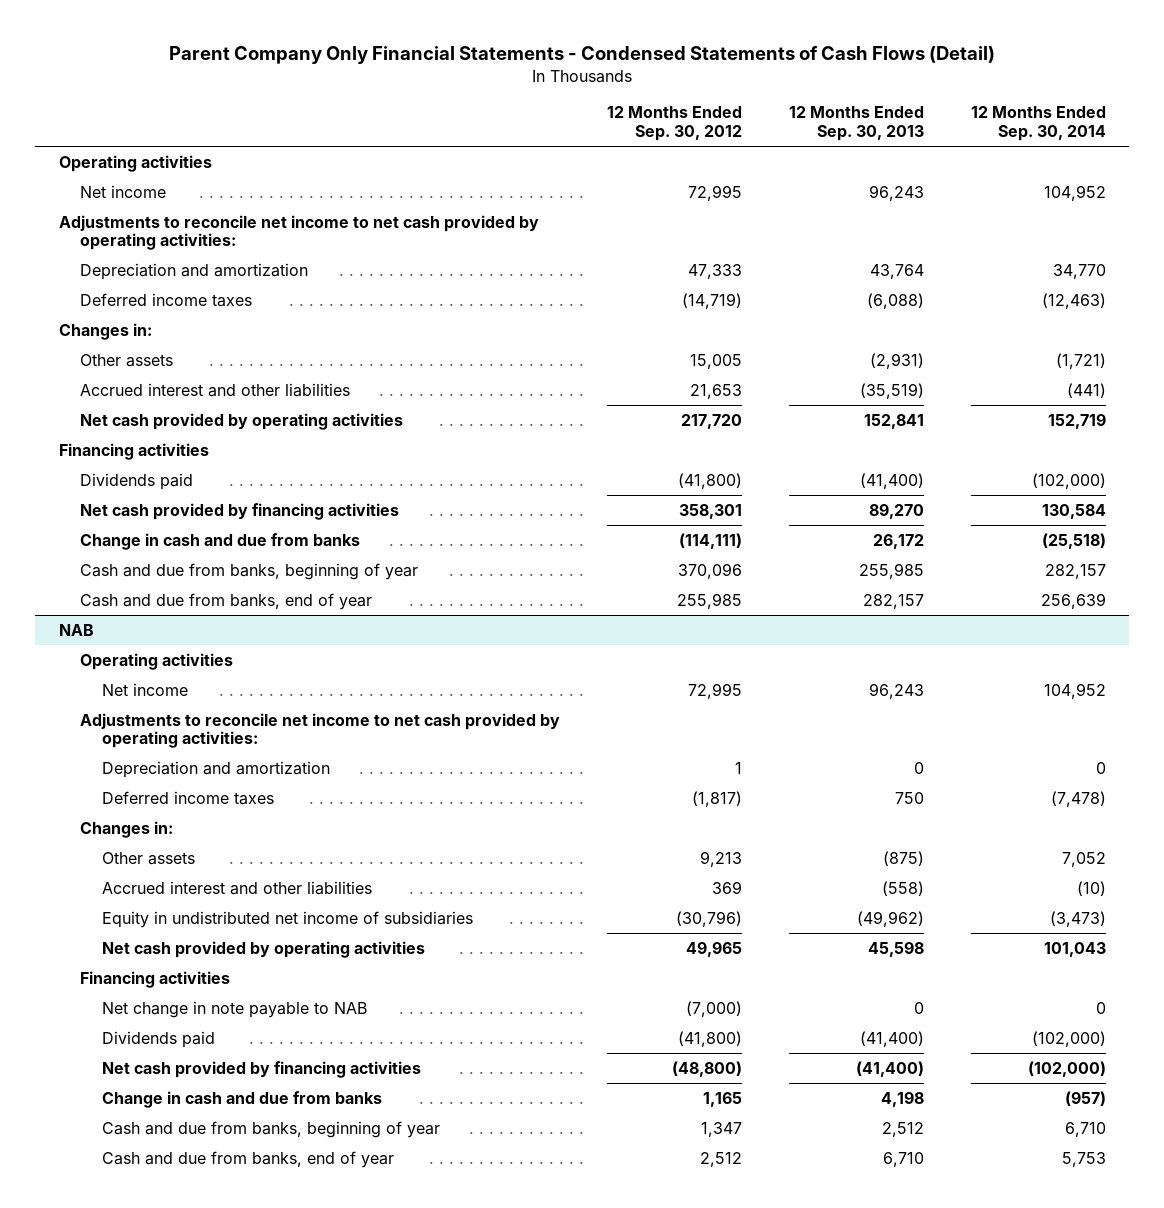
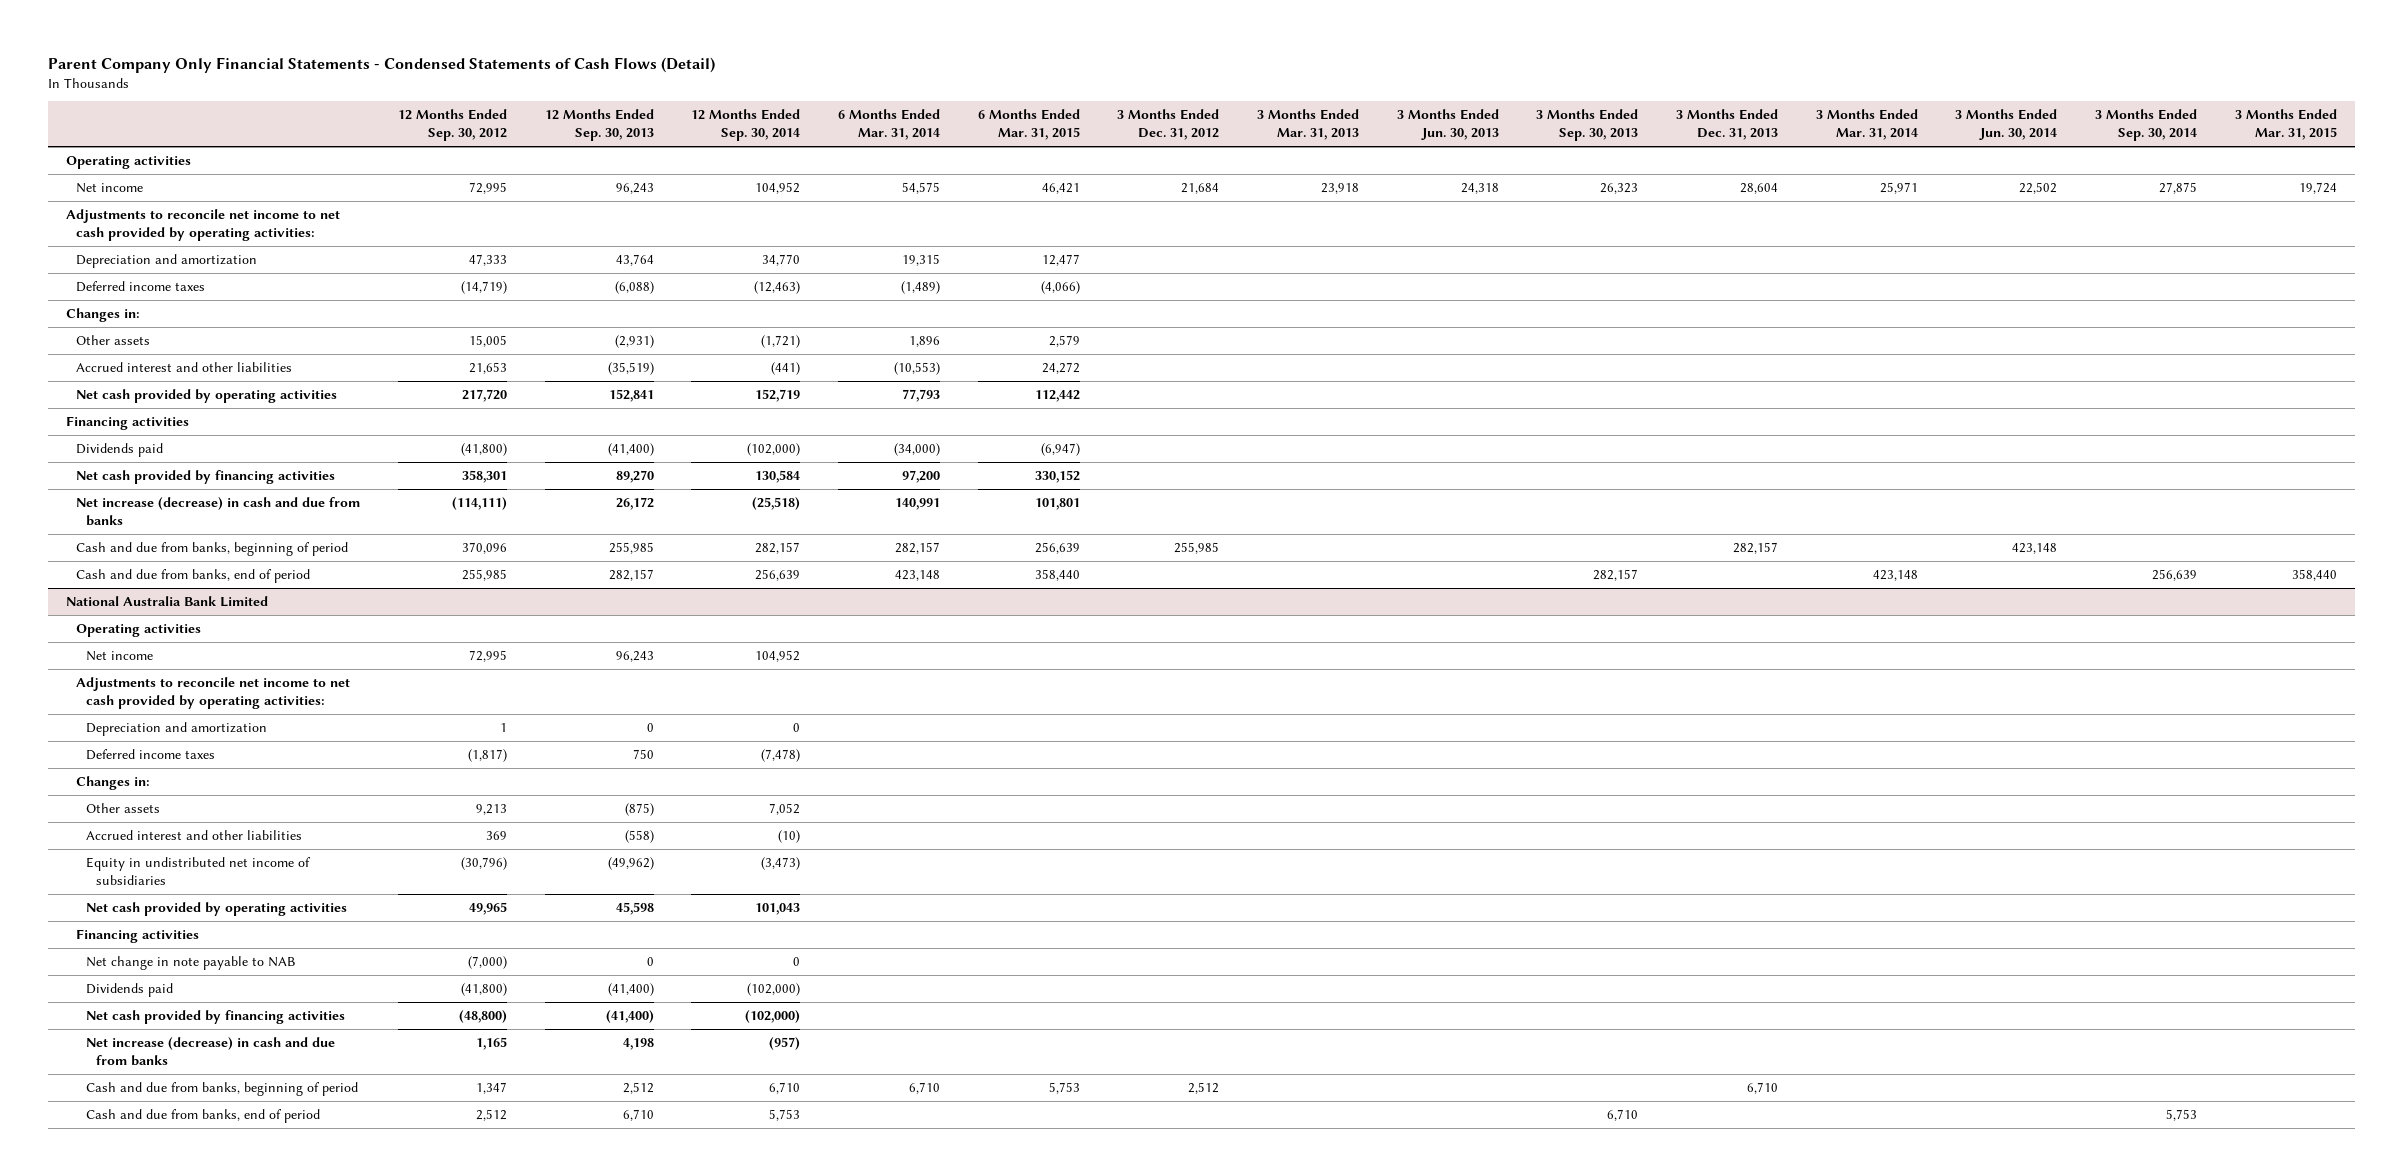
none -> [838,109,941,141] 6 Months Ended Mar. 31, 2014
none -> [977,109,1080,141] 6 Months Ended Mar. 31, 2015
none -> [1117,109,1220,141] 3 Months Ended Dec. 31, 2012
none -> [1257,109,1360,141] 3 Months Ended Mar. 31, 2013
none -> [1396,109,1499,141] 3 Months Ended Jun. 30, 2013
none -> [1536,109,1639,142] 3 Months Ended Sep. 30, 2013
none -> [1675,109,1778,141] 3 Months Ended Dec. 31, 2013
none -> [1815,109,1918,141] 3 Months Ended Mar. 31, 2014
none -> [1955,109,2058,141] 3 Months Ended Jun. 30, 2014
none -> [2094,109,2197,142] 3 Months Ended Sep. 30, 2014
none -> [2234,109,2337,141] 3 Months Ended Mar. 31, 2015
[80,532,361,550] Change in cash and due from banks -> [76,496,361,526] Net increase (decrease) in cash and due from banks
[80,562,419,580] Cash and due from banks, beginning of year -> [76,541,349,556] Cash and due from banks, beginning of period
[80,592,373,610] Cash and due from banks, end of year -> [76,568,311,583] Cash and due from banks, end of period
[58,623,94,636] NAB -> [66,595,269,607] National Australia Bank Limited
[102,1090,383,1108] Change in cash and due from banks -> [86,1036,336,1066] Net increase (decrease) in cash and due from banks
[102,1120,441,1138] Cash and due from banks, beginning of year -> [86,1081,359,1096] Cash and due from banks, beginning of period
[102,1150,395,1168] Cash and due from banks, end of year -> [86,1108,321,1123] Cash and due from banks, end of period

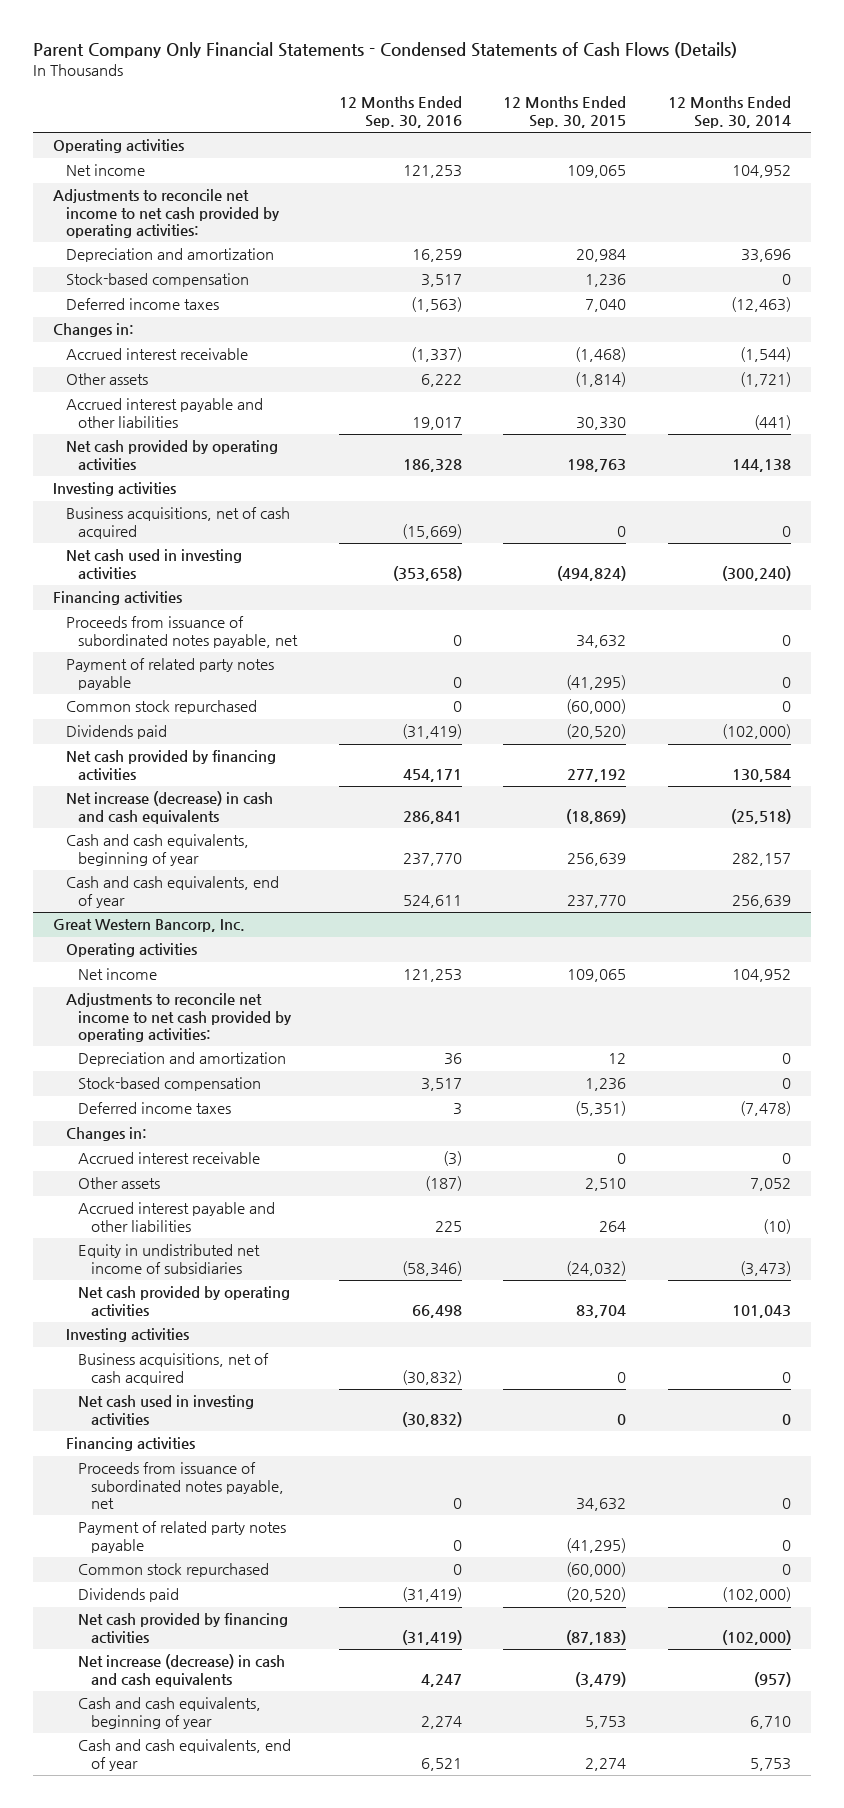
[47,56,715,73] Parent Company Only Financial Statements - Condensed Statements of Cash Flows (Detail) -> [32,42,737,59] Parent Company Only Financial Statements - Condensed Statements of Cash Flows (Details)
[398,109,508,142] 12 Months Ended Sep. 30, 2012 -> none
[544,109,654,142] 12 Months Ended Sep. 30, 2013 -> none
[838,109,941,141] 6 Months Ended Mar. 31, 2014 -> none
[977,109,1080,141] 6 Months Ended Mar. 31, 2015 -> none
[1117,109,1220,141] 3 Months Ended Dec. 31, 2012 -> none
[1257,109,1360,141] 3 Months Ended Mar. 31, 2013 -> none
[1396,109,1499,141] 3 Months Ended Jun. 30, 2013 -> none
[1536,109,1639,142] 3 Months Ended Sep. 30, 2013 -> none
[1675,109,1778,141] 3 Months Ended Dec. 31, 2013 -> none
[1815,109,1918,141] 3 Months Ended Mar. 31, 2014 -> none
[1955,109,2058,141] 3 Months Ended Jun. 30, 2014 -> none
[2094,109,2197,142] 3 Months Ended Sep. 30, 2014 -> none
[2234,109,2337,141] 3 Months Ended Mar. 31, 2015 -> none
none -> [338,96,462,128] 12 Months Ended Sep. 30, 2016
none -> [503,96,627,128] 12 Months Ended Sep. 30, 2015
[762,253,801,266] 34,770 -> [740,249,791,263] 33,696
none -> [65,273,249,288] Stock-based compensation
none -> [65,348,248,361] Accrued interest receivable
[76,361,293,372] Accrued interest and other liabilities -> [65,398,263,428] Accrued interest payable and other liabilities
[755,388,801,402] 152,719 -> [731,458,791,472] 144,138
none -> [53,482,177,497] Investing activities
none -> [65,507,290,539] Business acquisitions, net of cash acquired
none -> [65,549,242,579] Net cash used in investing activities
none -> [65,616,299,648] Proceeds from issuance of subordinated notes payable, net
none -> [65,658,274,690] Payment of related party notes payable
none -> [65,700,257,715] Common stock repurchased
[76,496,361,526] Net increase (decrease) in cash and due from banks -> [65,791,273,824] Net increase (decrease) in cash and cash equivalents
[76,541,349,556] Cash and due from banks, beginning of period -> [65,834,249,866] Cash and cash equivalents, beginning of year
[76,568,311,583] Cash and due from banks, end of period -> [65,876,279,908] Cash and cash equivalents, end of year
[66,595,269,607] National Australia Bank Limited -> [53,919,246,933] Great Western Bancorp, Inc.
none -> [78,1077,262,1092] Stock-based compensation
none -> [78,1152,261,1165] Accrued interest receivable
[86,829,303,840] Accrued interest and other liabilities -> [78,1202,276,1232] Accrued interest payable and other liabilities
none -> [65,1328,189,1343] Investing activities
none -> [78,1353,270,1385] Business acquisitions, net of cash acquired
none -> [78,1395,255,1425] Net cash used in investing activities
[86,955,297,970] Net change in note payable to NAB -> none
none -> [78,1462,284,1510] Proceeds from issuance of subordinated notes payable, net
none -> [78,1521,287,1553] Payment of related party notes payable
none -> [78,1563,270,1578] Common stock repurchased
[86,1036,336,1066] Net increase (decrease) in cash and due from banks -> [78,1654,286,1687] Net increase (decrease) in cash and cash equivalents
[86,1081,359,1096] Cash and due from banks, beginning of period -> [78,1697,262,1729] Cash and cash equivalents, beginning of year
[86,1108,321,1123] Cash and due from banks, end of period -> [78,1739,292,1771] Cash and cash equivalents, end of year

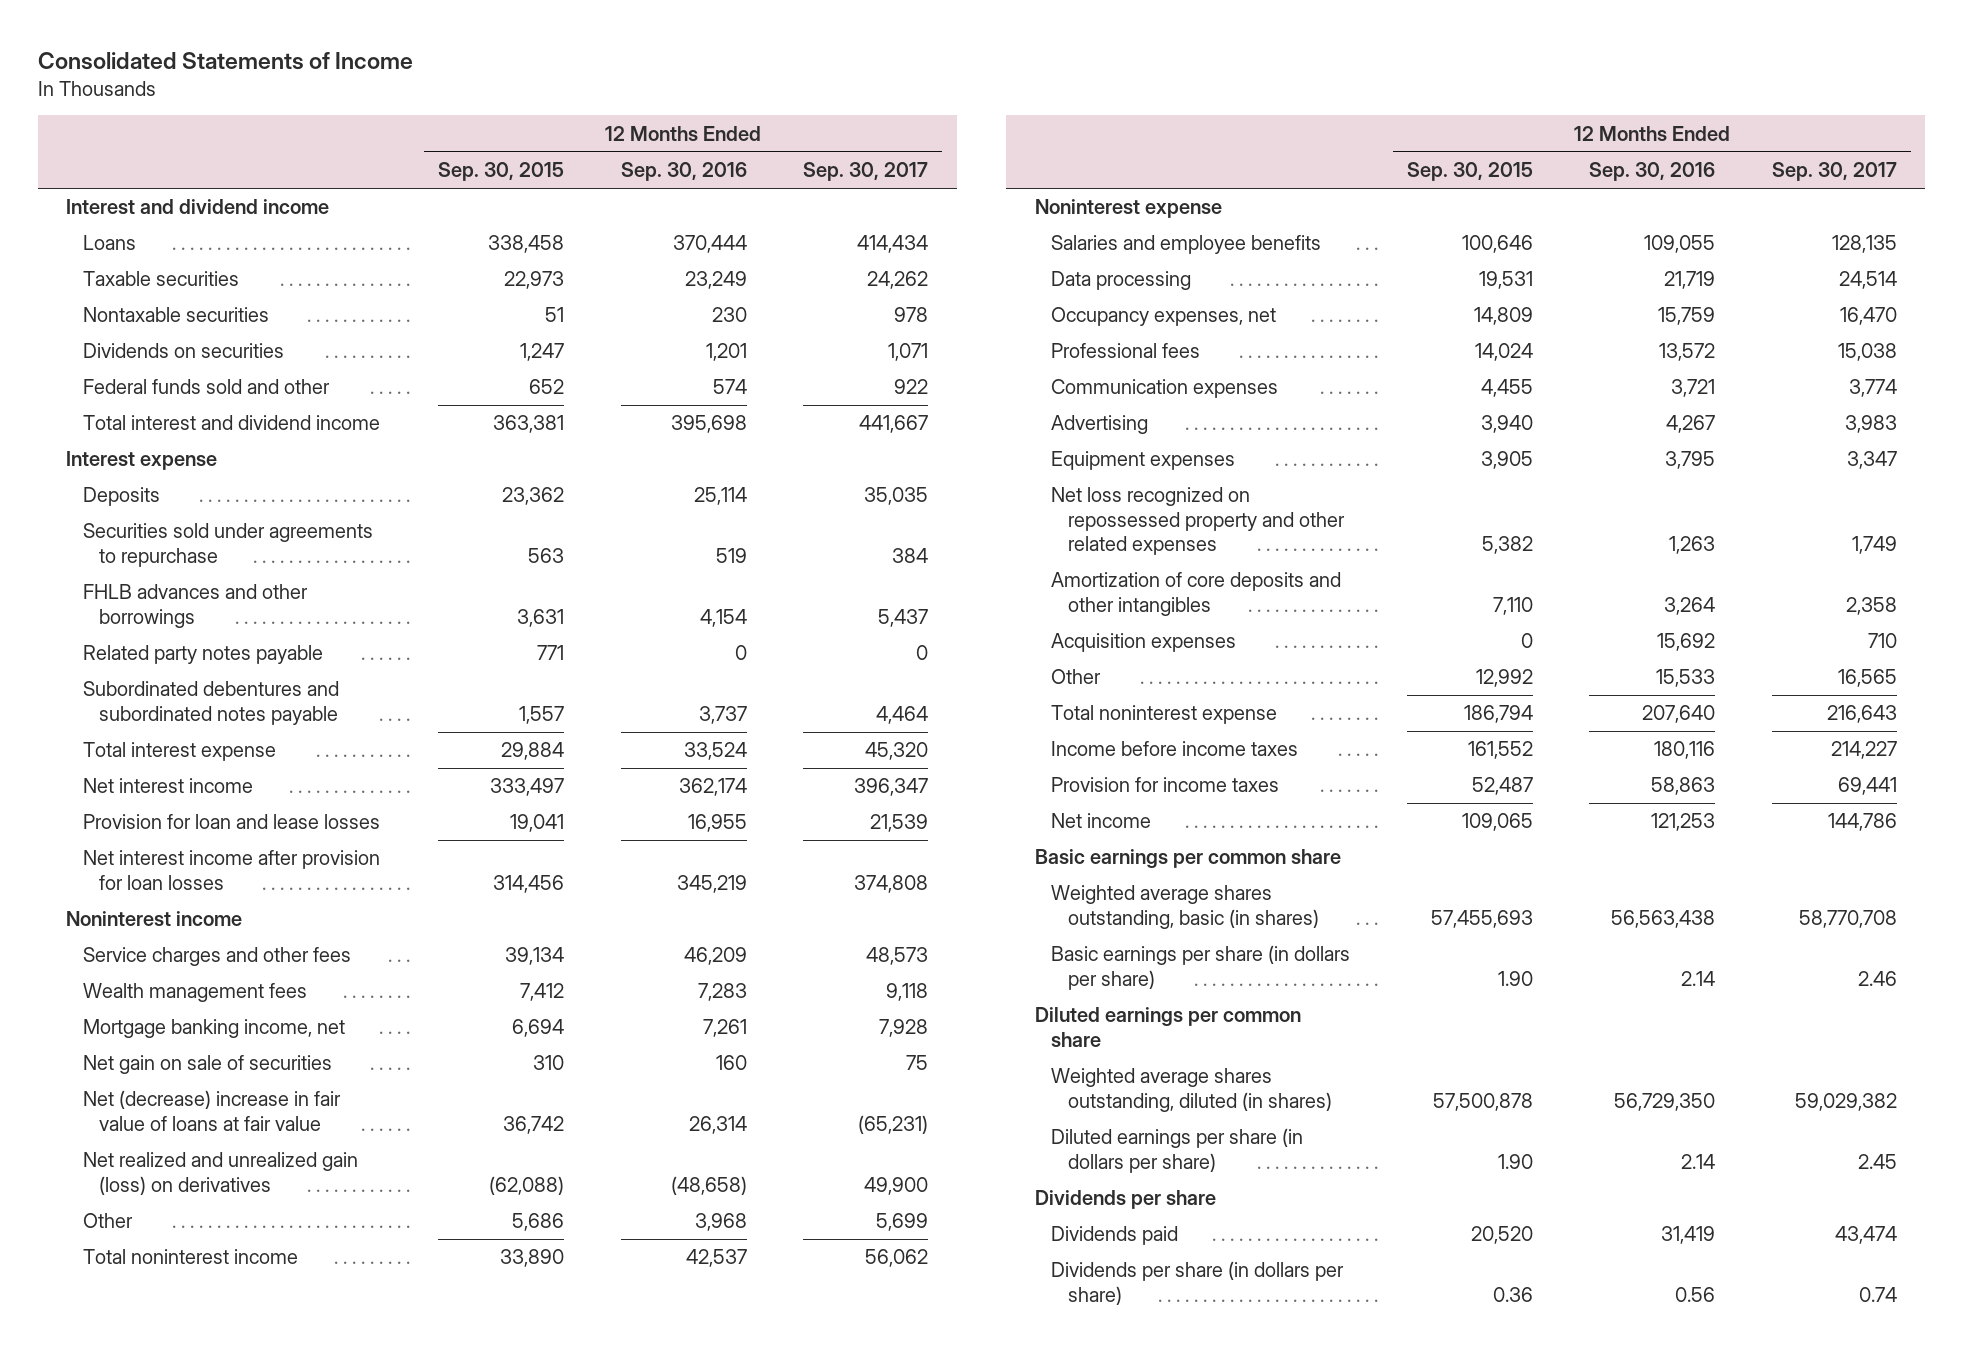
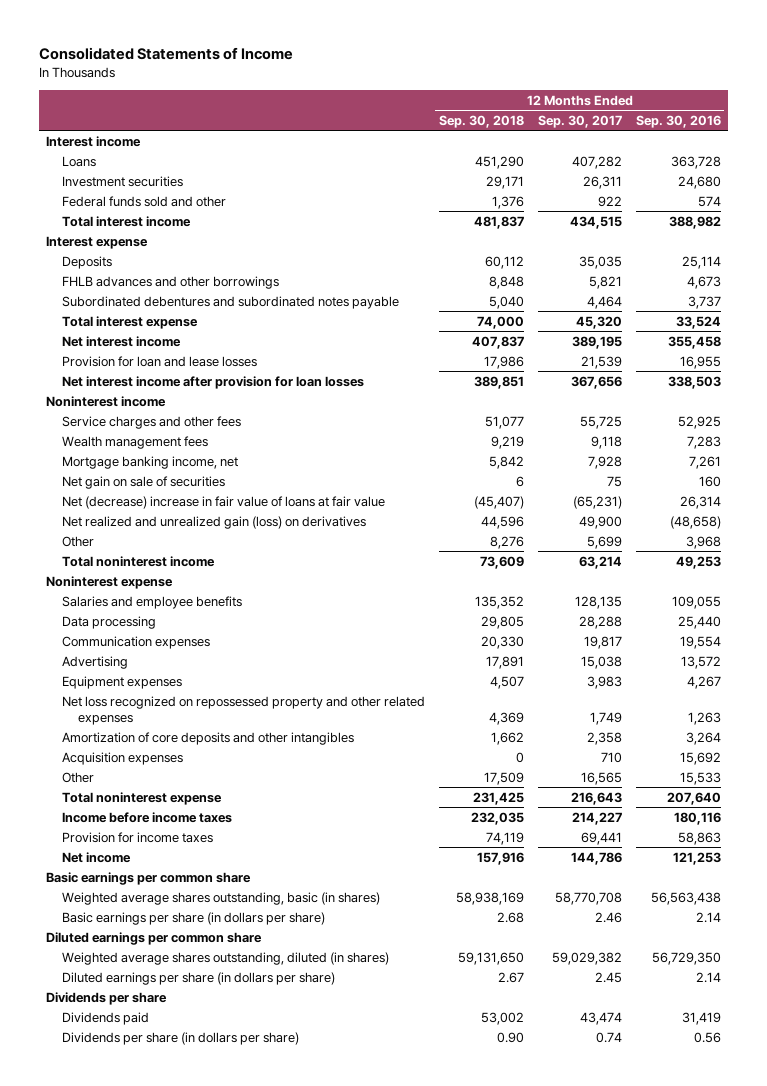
[438,162,565,182] Sep. 30, 2015 -> none
none -> [438,114,524,128] Sep. 30, 2018
[82,271,239,287] Taxable securities -> none
[82,307,269,323] Nontaxable securities -> none
[66,199,330,215] Interest and dividend income -> [45,135,141,147] Interest income
[672,235,747,254] 370,444 -> [670,155,721,169] 363,728
[857,235,929,254] 414,434 -> [571,155,622,169] 407,282
[82,343,284,359] Dividends on securities -> [61,175,183,187] Investment securities
[705,343,747,362] 1,201 -> [677,175,721,189] 24,680
[888,343,929,362] 1,071 -> [582,175,622,189] 26,311
[82,415,380,431] Total interest and dividend income -> [61,215,191,227] Total interest income
[670,415,747,434] 395,698 -> [668,215,721,229] 388,982
[859,415,929,434] 441,667 -> [569,215,622,229] 434,515
[82,523,373,567] Securities sold under agreements to repurchase -> none
[82,645,323,665] Related party notes payable -> none
[699,608,747,627] 4,154 -> [686,275,721,289] 4,673
[878,608,929,627] 5,437 -> [588,275,622,289] 5,821
[678,778,747,797] 362,174 -> [667,335,721,349] 355,458
[854,778,929,797] 396,347 -> [571,335,622,349] 389,195
[676,874,747,893] 345,219 -> [667,375,721,389] 338,503
[854,874,929,893] 374,808 -> [570,375,622,389] 367,656
[683,947,747,966] 46,209 -> [677,415,721,429] 52,925
[866,947,929,966] 48,573 -> [579,415,622,429] 55,725
[685,1249,747,1268] 42,537 -> [675,555,721,569] 49,253
[865,1249,929,1268] 56,062 -> [578,555,622,569] 63,214
[1051,307,1277,327] Occupancy expenses, net -> none
[1051,343,1201,359] Professional fees -> none
[1664,271,1716,290] 21,719 -> [677,615,721,629] 25,440
[1838,271,1897,290] 24,514 -> [578,615,622,629] 28,288
[1671,379,1716,398] 3,721 -> [679,635,721,649] 19,554
[1848,379,1897,398] 3,774 -> [583,635,622,649] 19,817
[1666,415,1716,434] 4,267 -> [680,655,721,669] 13,572
[1844,415,1897,434] 3,983 -> [580,655,622,669] 15,038
[1665,451,1716,470] 3,795 -> [686,675,721,689] 4,267
[1846,451,1897,470] 3,347 -> [586,675,622,689] 3,983

